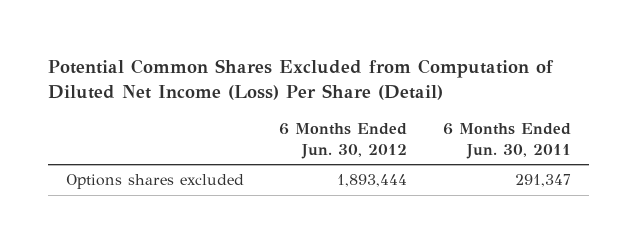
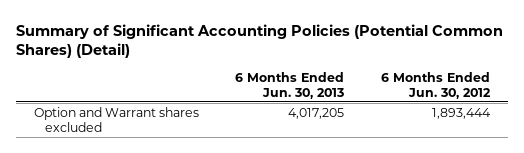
[47,58,554,100] Potential Common Shares Excluded from Computation of Diluted Net Income (Loss) Per Share (Detail) -> [16,23,504,59] Summary of Significant Accounting Policies (Potential Common Shares) (Detail)
[443,123,572,160] 6 Months Ended Jun. 30, 2011 -> none
none -> [235,71,345,99] 6 Months Ended Jun. 30, 2013
[65,174,244,190] Options shares excluded -> [34,106,200,132] Option and Warrant shares excluded

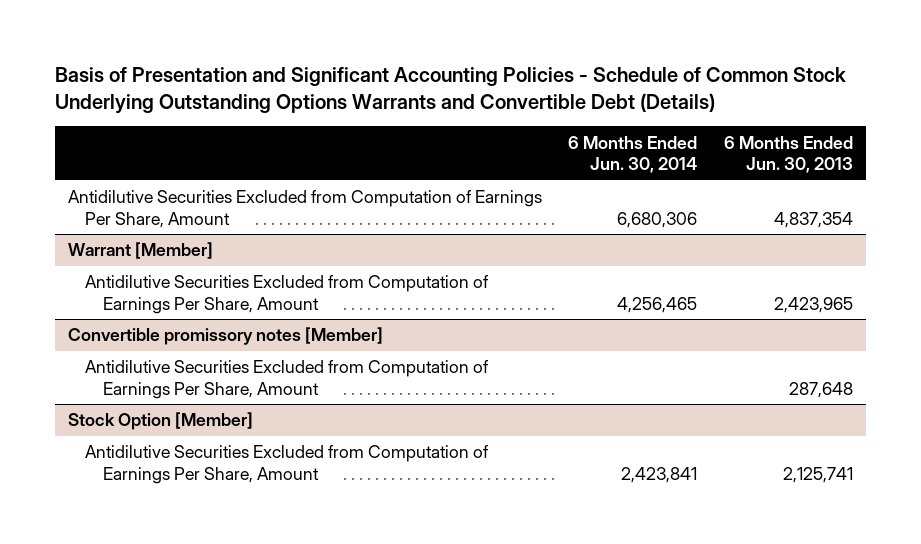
[16,23,504,59] Summary of Significant Accounting Policies (Potential Common Shares) (Detail) -> [54,66,846,114] Basis of Presentation and Significant Accounting Policies - Schedule of Common Stock Underlying Outstanding Options Warrants and Convertible Debt (Details)
[380,71,491,99] 6 Months Ended Jun. 30, 2012 -> none
none -> [568,135,698,174] 6 Months Ended Jun. 30, 2014
[34,106,200,132] Option and Warrant shares excluded -> none
none -> [68,190,543,228] Antidilutive Securities Excluded from Computation of Earnings Per Share, Amount
none -> [68,242,214,260] Warrant [Member]
none -> [85,275,490,314] Antidilutive Securities Excluded from Computation of Earnings Per Share, Amount
none -> [68,327,384,346] Convertible promissory notes [Member]
none -> [85,360,490,399] Antidilutive Securities Excluded from Computation of Earnings Per Share, Amount
none -> [68,412,254,431] Stock Option [Member]
none -> [85,445,490,484] Antidilutive Securities Excluded from Computation of Earnings Per Share, Amount

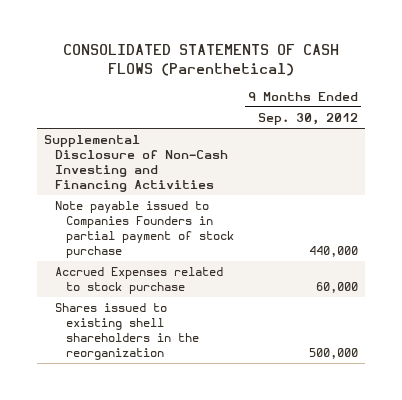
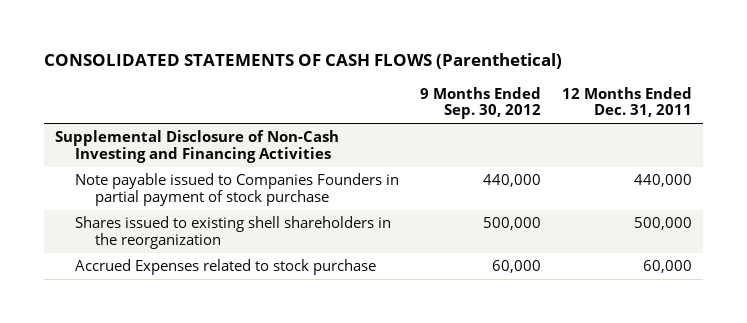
none -> [562,86,693,118] 12 Months Ended Dec. 31, 2011
[55,267,224,295] Accrued Expenses related to stock purchase -> [74,259,376,276] Accrued Expenses related to stock purchase

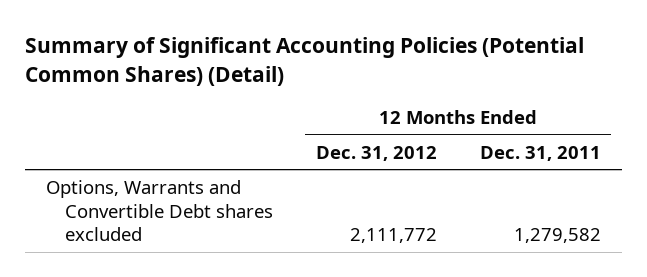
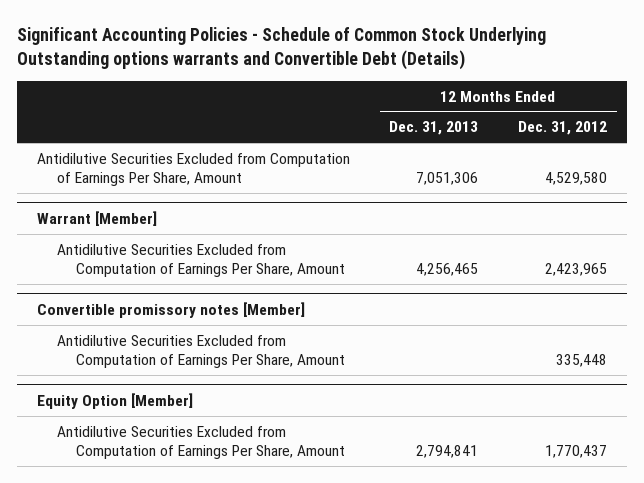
[24,37,584,86] Summary of Significant Accounting Policies (Potential Common Shares) (Detail) -> [17,27,547,71] Significant Accounting Policies - Schedule of Common Stock Underlying Outstanding options warrants and Convertible Debt (Details)
[479,145,601,161] Dec. 31, 2011 -> none
none -> [389,121,479,136] Dec. 31, 2013
[46,179,273,242] Options, Warrants and Convertible Debt shares excluded -> none
none -> [37,152,351,187] Antidilutive Securities Excluded from Computation of Earnings Per Share, Amount
none -> [37,210,158,226] Warrant [Member]
none -> [56,243,346,278] Antidilutive Securities Excluded from Computation of Earnings Per Share, Amount
none -> [37,301,306,318] Convertible promissory notes [Member]
none -> [56,334,346,369] Antidilutive Securities Excluded from Computation of Earnings Per Share, Amount
none -> [37,392,194,409] Equity Option [Member]
none -> [56,425,346,460] Antidilutive Securities Excluded from Computation of Earnings Per Share, Amount

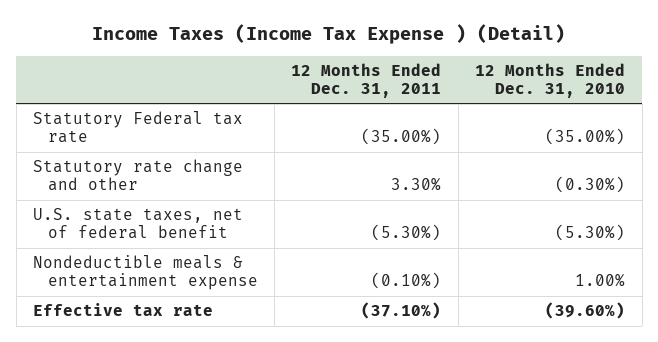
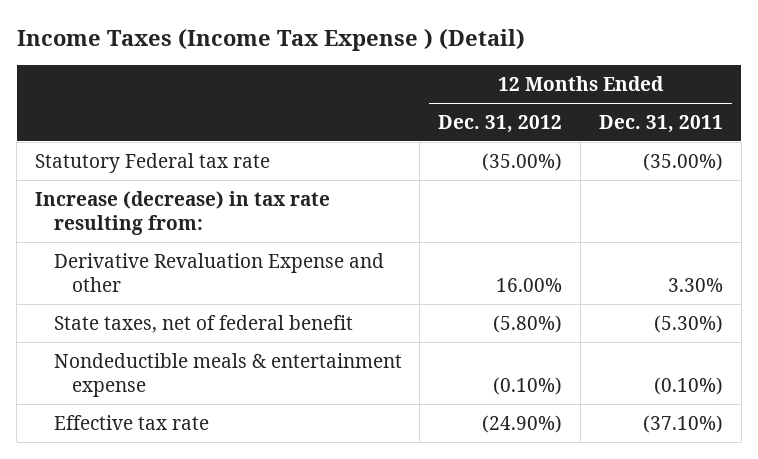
[475,62,626,98] 12 Months Ended Dec. 31, 2010 -> none
none -> [438,114,563,133] Dec. 31, 2012
[32,159,243,192] Statutory rate change and other -> none
none -> [35,190,331,235] Increase (decrease) in tax rate resulting from:
none -> [53,252,384,292] Derivative Revaluation Expense and other
[32,208,243,240] U.S. state taxes, net of federal benefit -> [53,314,353,333] State taxes, net of federal benefit

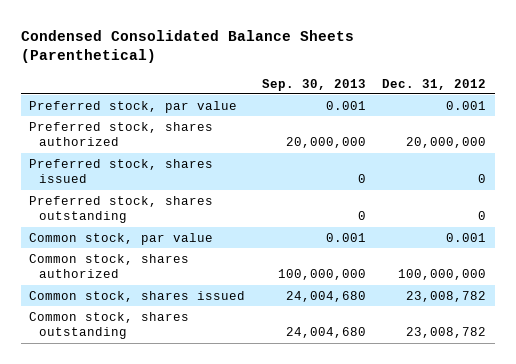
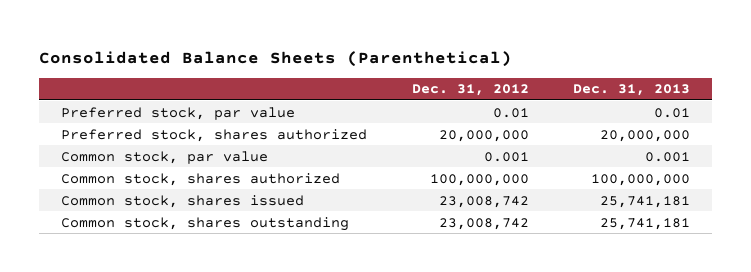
[21,29,355,64] Condensed Consolidated Balance Sheets (Parenthetical) -> [39,50,513,67] Consolidated Balance Sheets (Parenthetical)
[261,78,366,91] Sep. 30, 2013 -> none
none -> [572,84,690,97] Dec. 31, 2013
[446,100,487,110] 0.001 -> [492,107,529,118] 0.01
[29,158,214,184] Preferred stock, shares issued -> none
[29,195,214,224] Preferred stock, shares outstanding -> none
[406,290,487,302] 23,008,782 -> [438,195,529,208] 23,008,742
[406,327,487,339] 23,008,782 -> [438,217,529,230] 23,008,742

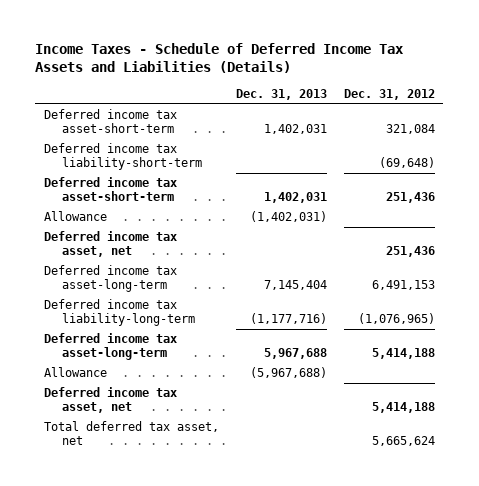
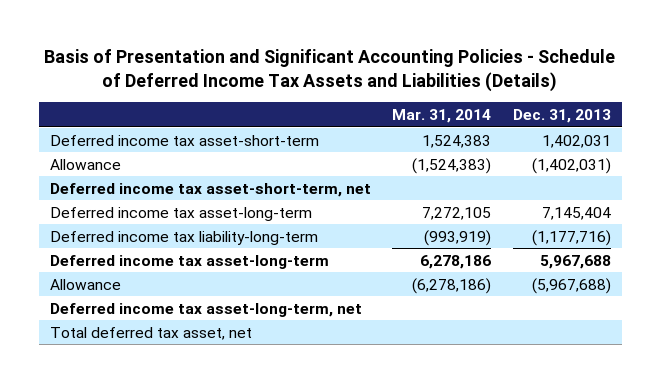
[35,42,405,73] Income Taxes - Schedule of Deferred Income Tax Assets and Liabilities (Details) -> [44,48,616,92] Basis of Presentation and Significant Accounting Policies - Schedule of Deferred Income Tax Assets and Liabilities (Details)
[343,89,435,101] Dec. 31, 2012 -> none
none -> [392,109,492,124] Mar. 31, 2014
[43,143,203,171] Deferred income tax liability-short-term -> none
[43,177,177,202] Deferred income tax asset-short-term -> none
[43,231,177,258] Deferred income tax asset, net -> [49,182,371,197] Deferred income tax asset-short-term, net
[43,387,177,414] Deferred income tax asset, net -> [49,302,362,317] Deferred income tax asset-long-term, net

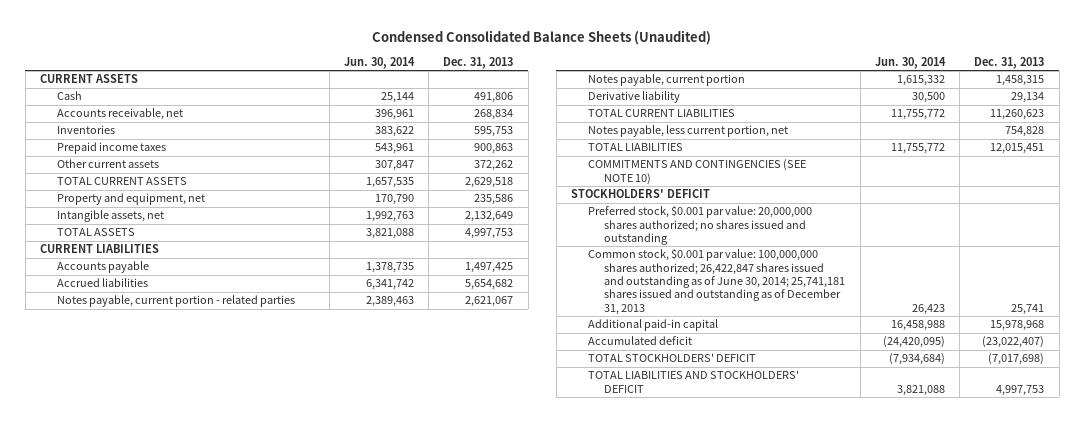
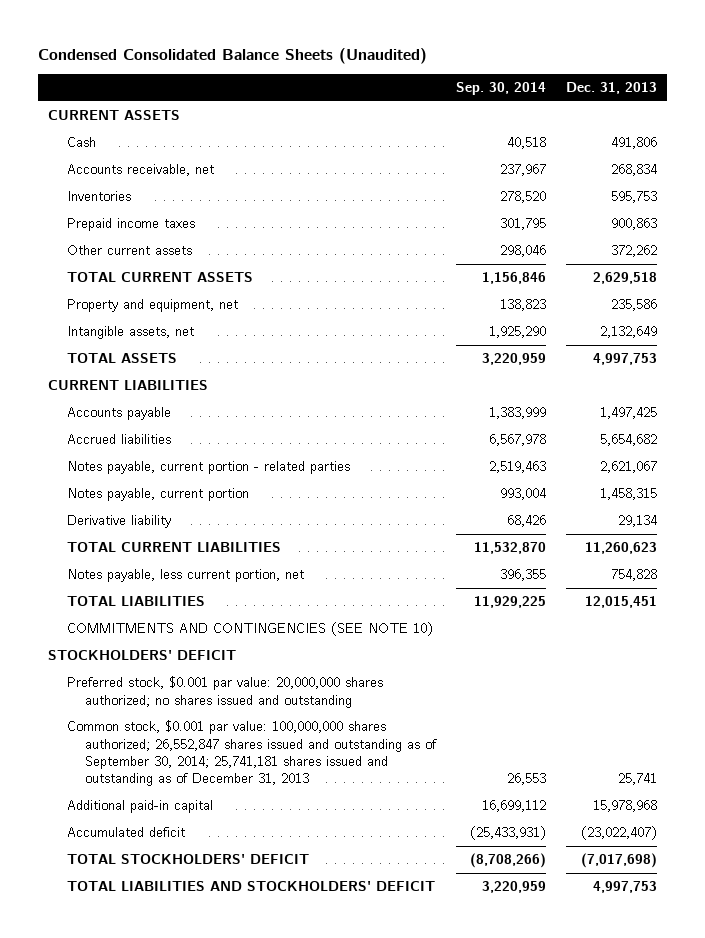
[343,56,415,69] Jun. 30, 2014 -> none
none -> [456,82,547,96] Sep. 30, 2014
[587,248,846,315] Common stock, $0.001 par value: 100,000,000 shares authorized; 26,422,847 shares issued and outstanding as of June 30, 2014; 25,741,181 shares issued and outstanding as of December 31, 2013 -> [66,720,438,787] Common stock, $0.001 par value: 100,000,000 shares authorized; 26,552,847 shares issued and outstanding as of September 30, 2014; 25,741,181 shares issued and outstanding as of December 31, 2013

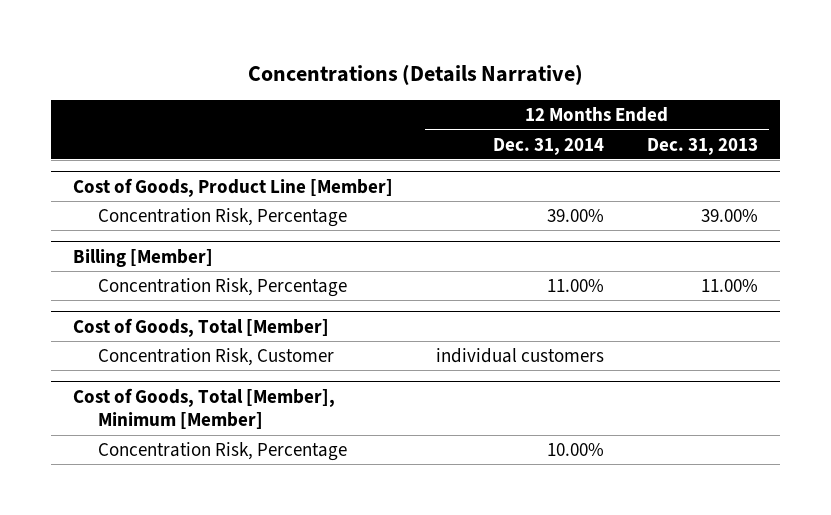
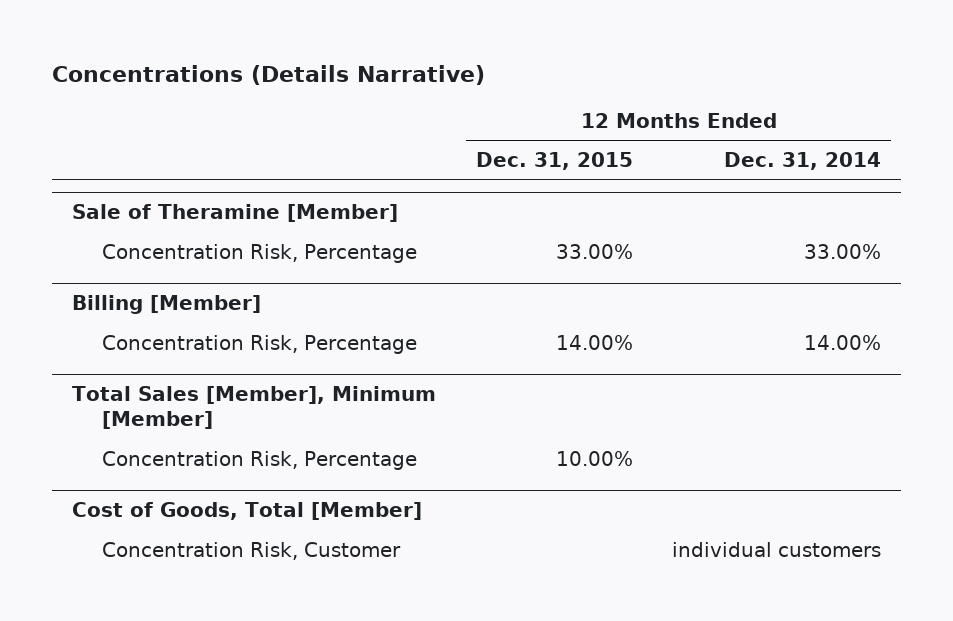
[647,137,759,155] Dec. 31, 2013 -> none
none -> [475,151,633,170] Dec. 31, 2015
[72,177,393,197] Cost of Goods, Product Line [Member] -> none
none -> [71,204,398,223] Sale of Theramine [Member]
[547,208,605,222] 39.00% -> [804,243,882,259] 33.00%
[547,278,605,292] 11.00% -> [804,334,882,350] 14.00%
none -> [71,386,436,430] Total Sales [Member], Minimum [Member]
none -> [102,450,418,470] Concentration Risk, Percentage
[72,387,335,430] Cost of Goods, Total [Member], Minimum [Member] -> none
[97,441,347,461] Concentration Risk, Percentage -> none

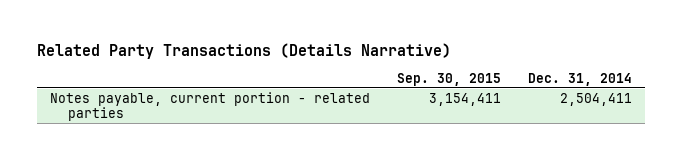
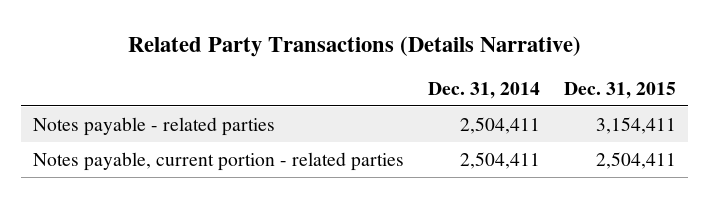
[396,72,501,86] Sep. 30, 2015 -> none
none -> [564,82,677,100] Dec. 31, 2015
none -> [33,116,276,136] Notes payable - related parties

